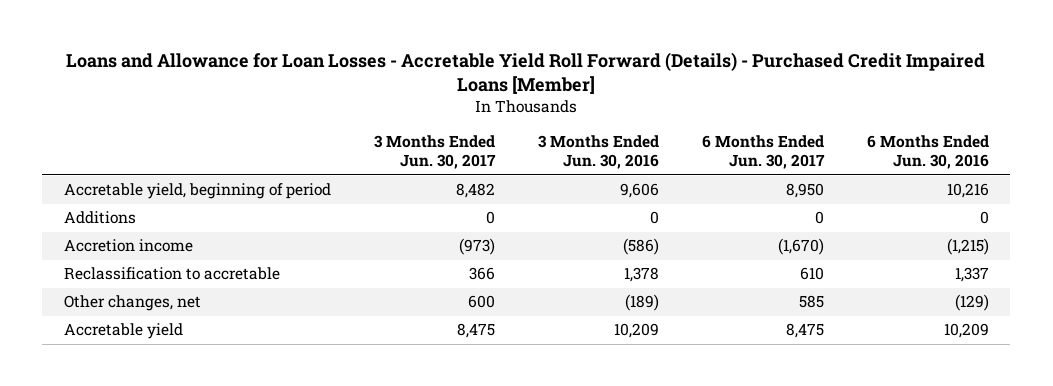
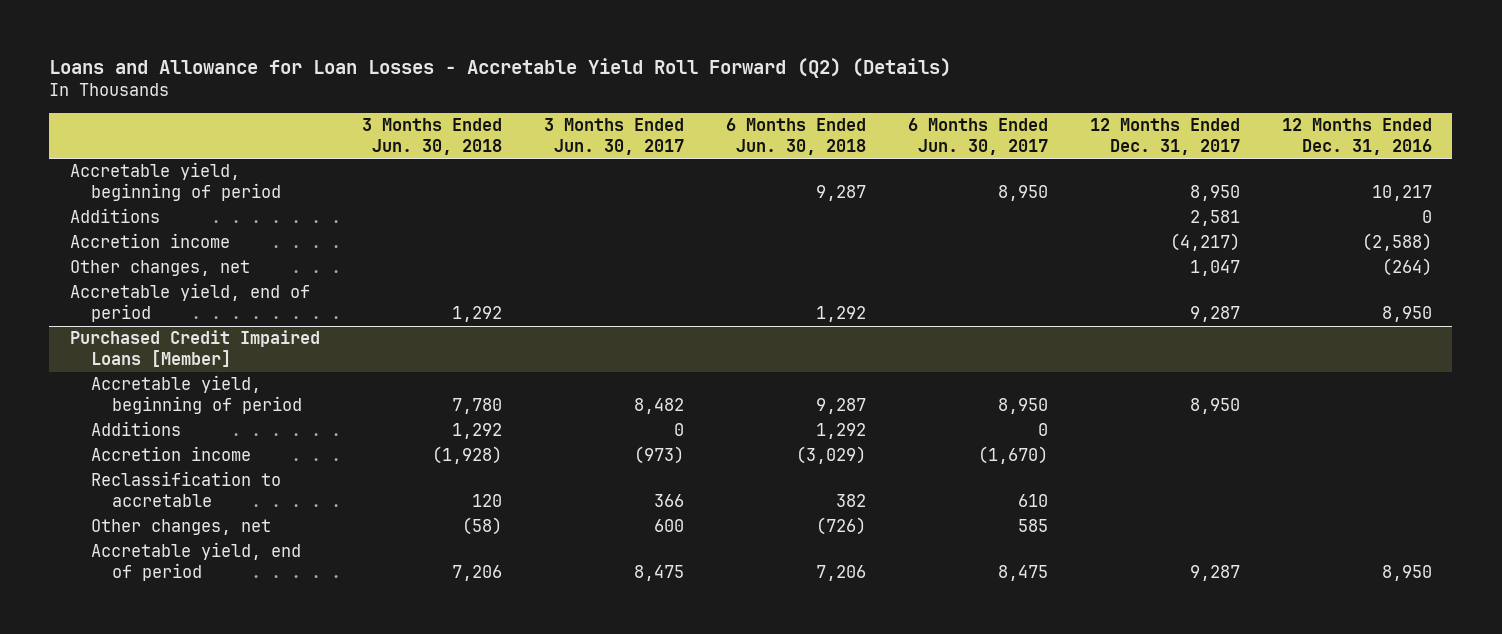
[66,51,986,94] Loans and Allowance for Loan Losses - Accretable Yield Roll Forward (Details) - Purchased Credit Impaired Loans [Member] -> [49,58,952,79] Loans and Allowance for Loan Losses - Accretable Yield Roll Forward (Q2) (Details)
[537,134,659,170] 3 Months Ended Jun. 30, 2016 -> none
[866,134,989,170] 6 Months Ended Jun. 30, 2016 -> none
none -> [361,118,502,155] 3 Months Ended Jun. 30, 2018
none -> [725,118,866,155] 6 Months Ended Jun. 30, 2018
none -> [1089,118,1240,155] 12 Months Ended Dec. 31, 2017
none -> [1281,118,1432,155] 12 Months Ended Dec. 31, 2016
none -> [70,162,281,202] Accretable yield, beginning of period
none -> [70,208,161,224] Additions
none -> [70,233,231,249] Accretion income
none -> [70,260,251,277] Other changes, net
none -> [70,283,311,323] Accretable yield, end of period
none -> [70,330,321,368] Purchased Credit Impaired Loans [Member]
[63,323,183,340] Accretable yield -> [90,542,301,582] Accretable yield, end of period

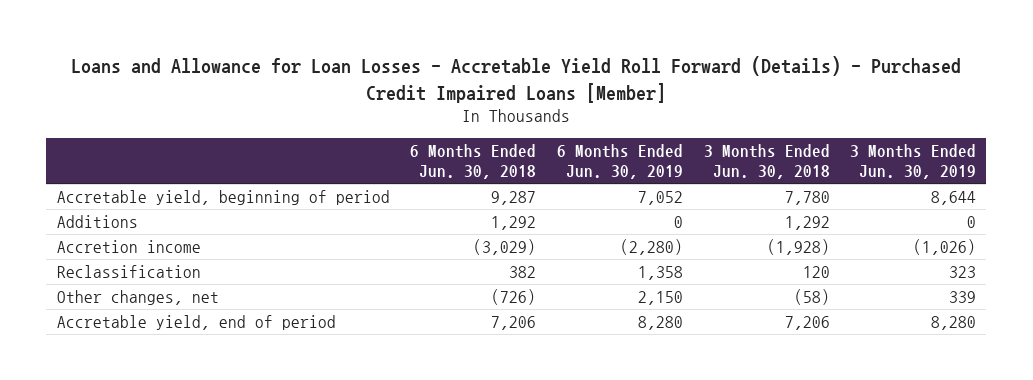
[49,58,952,79] Loans and Allowance for Loan Losses - Accretable Yield Roll Forward (Q2) (Details) -> [71,56,962,103] Loans and Allowance for Loan Losses - Accretable Yield Roll Forward (Details) - Purchased Credit Impaired Loans [Member]
[543,118,684,155] 3 Months Ended Jun. 30, 2017 -> none
[907,118,1048,155] 6 Months Ended Jun. 30, 2017 -> none
[1089,118,1240,155] 12 Months Ended Dec. 31, 2017 -> none
[1281,118,1432,155] 12 Months Ended Dec. 31, 2016 -> none
none -> [556,143,683,179] 6 Months Ended Jun. 30, 2019
none -> [850,143,977,179] 3 Months Ended Jun. 30, 2019
[70,162,281,202] Accretable yield, beginning of period -> none
[70,208,161,224] Additions -> none
[70,233,231,249] Accretion income -> none
[70,260,251,277] Other changes, net -> none
[70,283,311,323] Accretable yield, end of period -> none
[70,330,321,368] Purchased Credit Impaired Loans [Member] -> none
[90,471,281,508] Reclassification to accretable -> [56,264,201,278] Reclassification

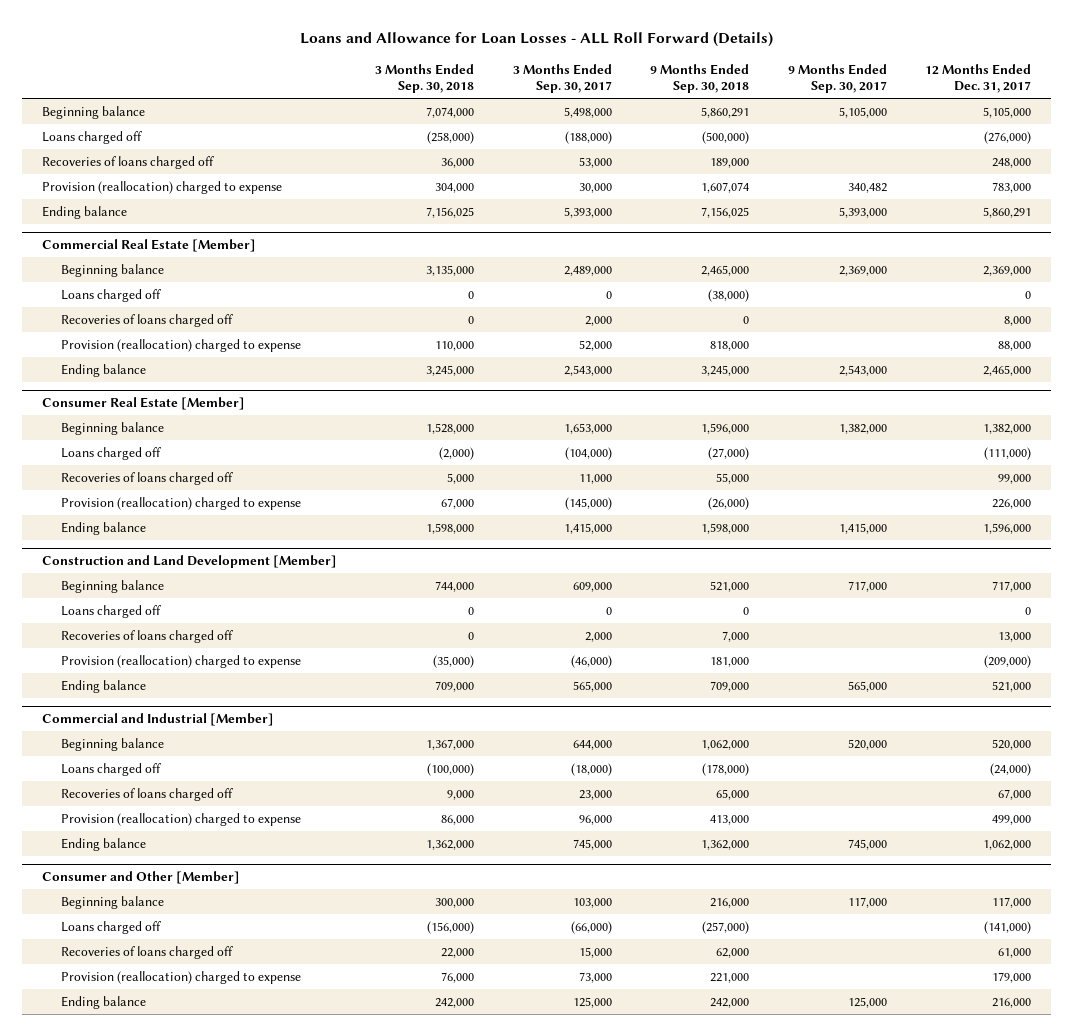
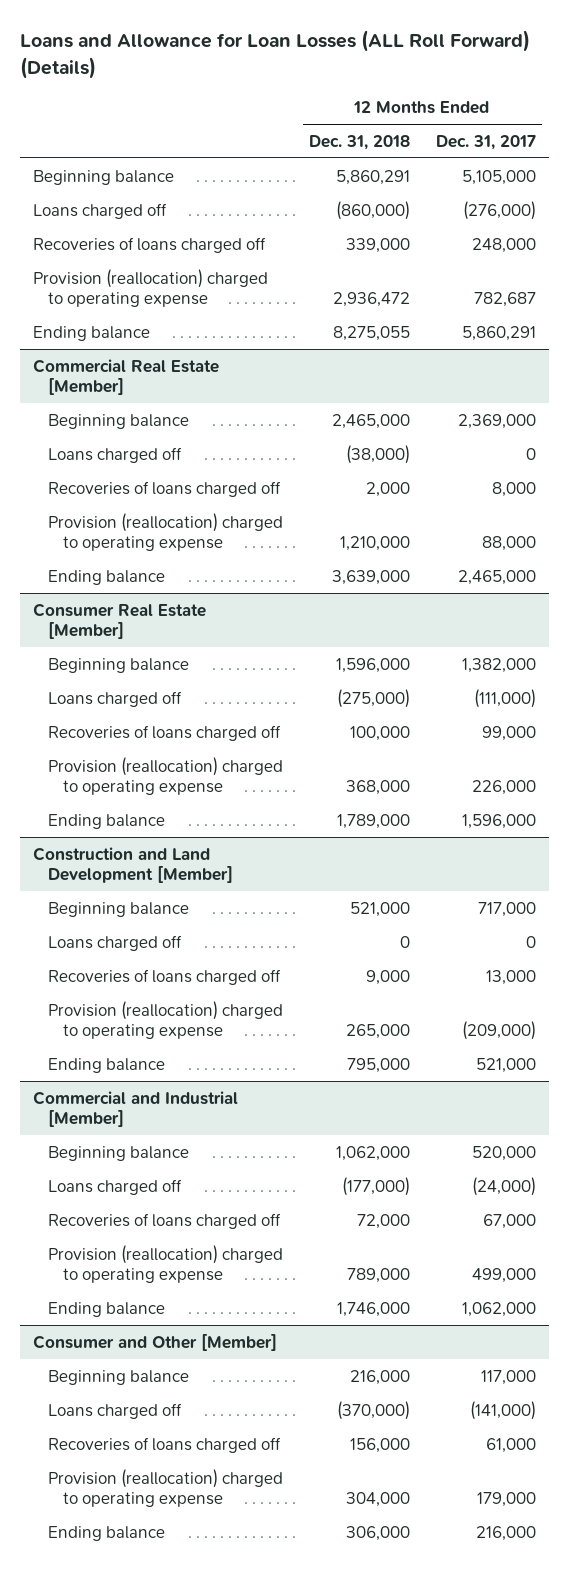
[299,32,773,48] Loans and Allowance for Loan Losses - ALL Roll Forward (Details) -> [20,30,531,79] Loans and Allowance for Loan Losses (ALL Roll Forward) (Details)
[375,63,475,94] 3 Months Ended Sep. 30, 2018 -> none
[512,63,612,94] 3 Months Ended Sep. 30, 2017 -> none
[650,63,750,94] 9 Months Ended Sep. 30, 2018 -> none
[787,63,887,94] 9 Months Ended Sep. 30, 2017 -> none
none -> [309,134,411,150] Dec. 31, 2018
[41,180,282,194] Provision (reallocation) charged to expense -> [33,268,269,307] Provision (reallocation) charged to operating expense
[992,181,1032,193] 783,000 -> [473,291,536,307] 782,687
[61,338,302,352] Provision (reallocation) charged to expense -> [48,512,284,551] Provision (reallocation) charged to operating expense
[61,496,302,510] Provision (reallocation) charged to expense -> [48,756,284,795] Provision (reallocation) charged to operating expense
[61,654,302,668] Provision (reallocation) charged to expense -> [48,1000,284,1039] Provision (reallocation) charged to operating expense
[61,812,302,826] Provision (reallocation) charged to expense -> [48,1244,284,1283] Provision (reallocation) charged to operating expense
[61,970,302,984] Provision (reallocation) charged to expense -> [48,1468,284,1507] Provision (reallocation) charged to operating expense

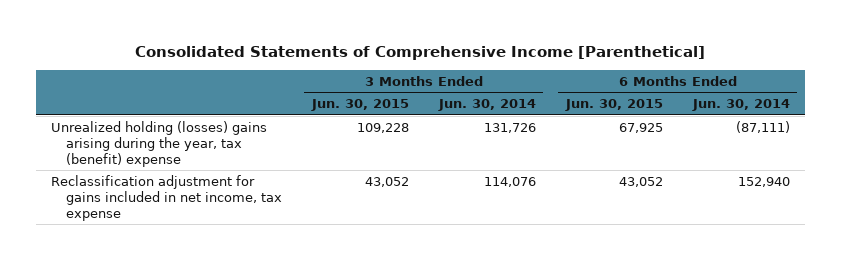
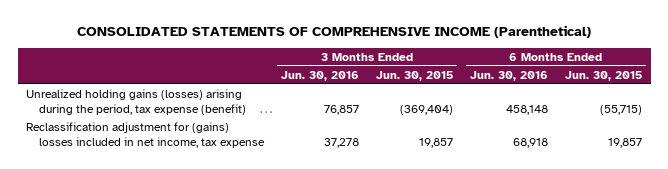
[135,45,706,60] Consolidated Statements of Comprehensive Income [Parenthetical] -> [77,25,592,39] CONSOLIDATED STATEMENTS OF COMPREHENSIVE INCOME (Parenthetical)
[437,99,536,112] Jun. 30, 2014 -> none
[691,99,790,112] Jun. 30, 2014 -> none
none -> [280,70,359,81] Jun. 30, 2016
none -> [469,70,548,81] Jun. 30, 2016
[51,121,268,167] Unrealized holding (losses) gains arising during the year, tax (benefit) expense -> [26,88,246,115] Unrealized holding gains (losses) arising during the period, tax expense (benefit)
[356,123,409,134] 109,228 -> [399,104,453,115] (369,404)
[618,123,663,134] 67,925 -> [600,104,643,115] (55,715)
[51,175,282,221] Reclassification adjustment for gains included in net income, tax expense -> [26,121,265,148] Reclassification adjustment for (gains) losses included in net income, tax expense
[364,177,409,188] 43,052 -> [418,137,453,148] 19,857
[618,177,663,188] 43,052 -> [608,137,643,148] 19,857

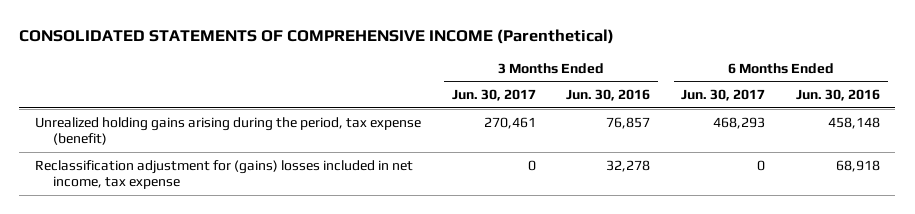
[375,70,453,81] Jun. 30, 2015 -> none
[565,70,643,81] Jun. 30, 2015 -> none
none -> [451,89,536,102] Jun. 30, 2017
none -> [681,89,766,102] Jun. 30, 2017
[26,88,246,115] Unrealized holding gains (losses) arising during the period, tax expense (benefit) -> [34,116,421,146] Unrealized holding gains arising during the period, tax expense (benefit)
[323,137,359,148] 37,278 -> [606,159,651,172] 32,278

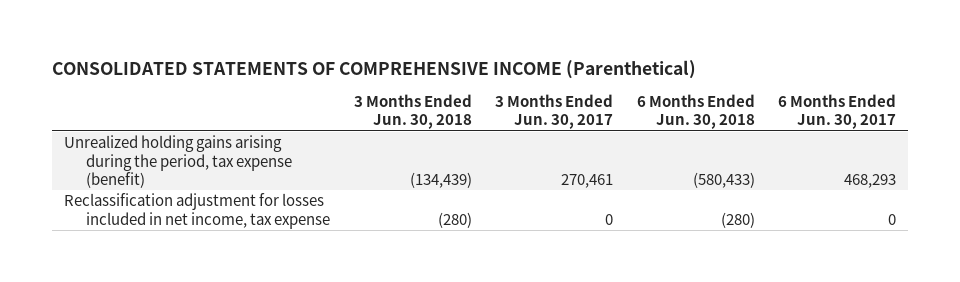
[566,89,651,102] Jun. 30, 2016 -> none
[796,89,881,102] Jun. 30, 2016 -> none
none -> [353,93,472,129] 3 Months Ended Jun. 30, 2018
none -> [636,93,755,129] 6 Months Ended Jun. 30, 2018
[34,159,413,190] Reclassification adjustment for (gains) losses included in net income, tax expense -> [63,193,331,229] Reclassification adjustment for losses included in net income, tax expense

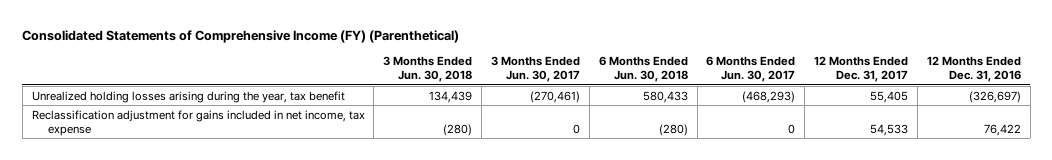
[52,60,697,80] CONSOLIDATED STATEMENTS OF COMPREHENSIVE INCOME (Parenthetical) -> [22,30,460,44] Consolidated Statements of Comprehensive Income (FY) (Parenthetical)
none -> [814,56,909,83] 12 Months Ended Dec. 31, 2017
none -> [926,56,1021,83] 12 Months Ended Dec. 31, 2016
[63,135,293,188] Unrealized holding gains arising during the period, tax expense (benefit) -> [31,90,345,103] Unrealized holding losses arising during the year, tax benefit
[409,171,472,188] (134,439) -> [429,90,473,103] 134,439
[561,173,614,188] 270,461 -> [530,90,581,103] (270,461)
[692,171,755,188] (580,433) -> [642,90,688,103] 580,433
[844,173,897,188] 468,293 -> [742,90,796,103] (468,293)
[63,193,331,229] Reclassification adjustment for losses included in net income, tax expense -> [31,109,365,136] Reclassification adjustment for gains included in net income, tax expense

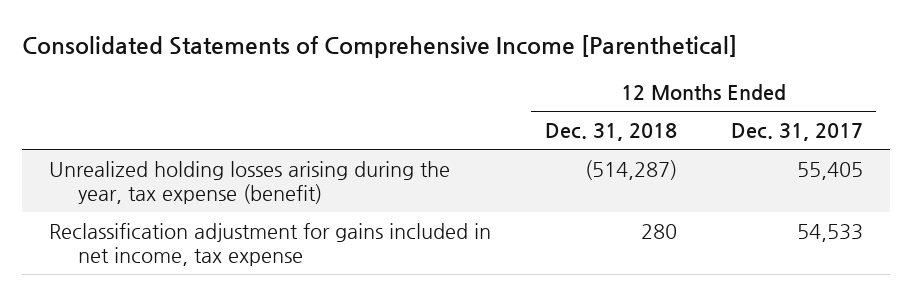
[22,30,460,44] Consolidated Statements of Comprehensive Income (FY) (Parenthetical) -> [21,34,737,58] Consolidated Statements of Comprehensive Income [Parenthetical]
[383,56,473,83] 3 Months Ended Jun. 30, 2018 -> none
[491,56,581,83] 3 Months Ended Jun. 30, 2017 -> none
[598,56,688,83] 6 Months Ended Jun. 30, 2018 -> none
[706,56,796,83] 6 Months Ended Jun. 30, 2017 -> none
[926,56,1021,83] 12 Months Ended Dec. 31, 2016 -> none
none -> [544,123,677,142] Dec. 31, 2018
[31,90,345,103] Unrealized holding losses arising during the year, tax benefit -> [48,161,450,205] Unrealized holding losses arising during the year, tax expense (benefit)

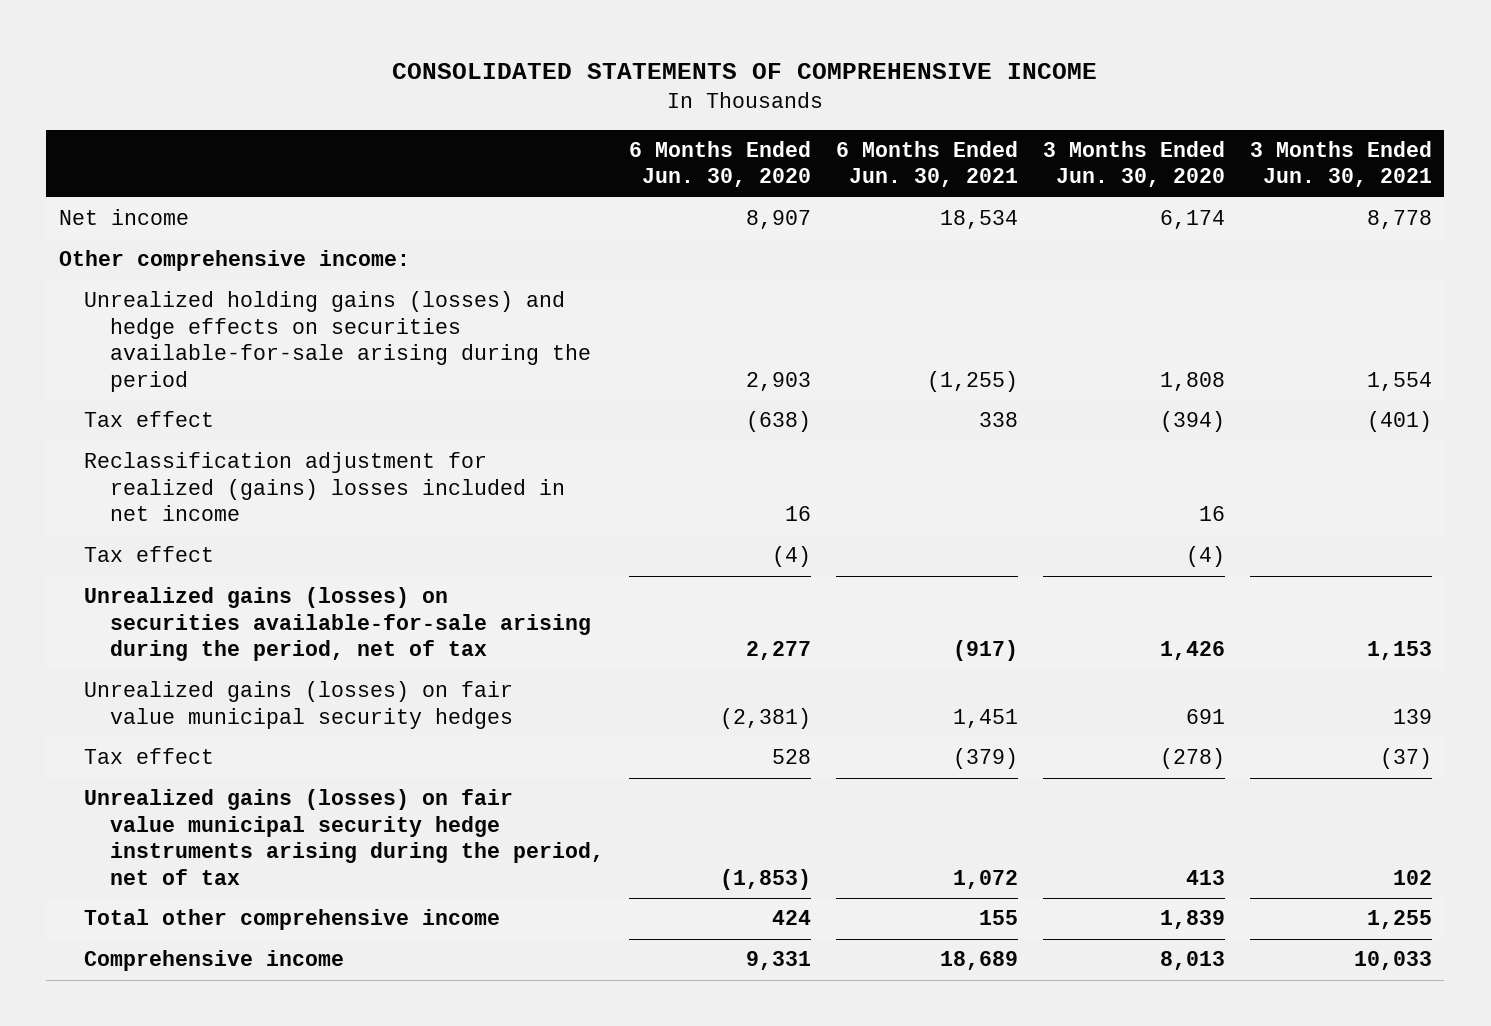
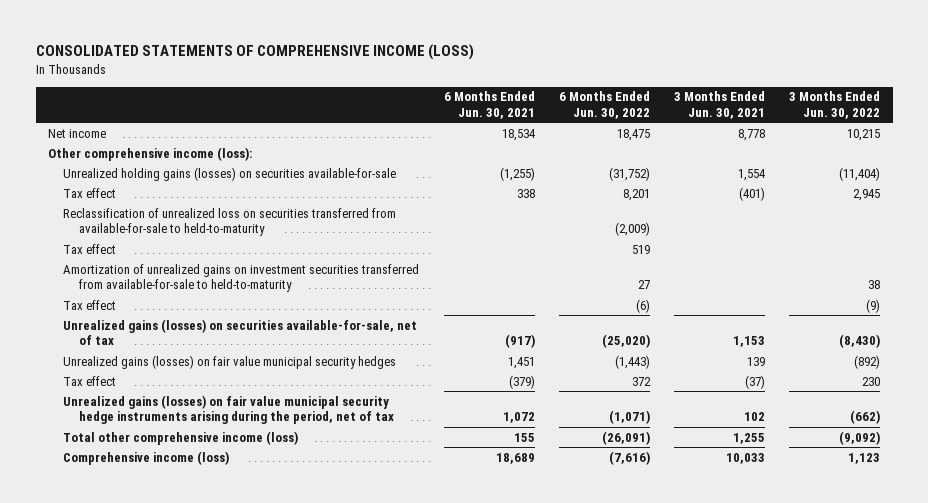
[392,63,1098,80] CONSOLIDATED STATEMENTS OF COMPREHENSIVE INCOME -> [35,43,474,60] CONSOLIDATED STATEMENTS OF COMPREHENSIVE INCOME (LOSS)
[628,140,811,188] 6 Months Ended Jun. 30, 2020 -> none
[1042,140,1225,188] 3 Months Ended Jun. 30, 2020 -> none
none -> [558,91,650,119] 6 Months Ended Jun. 30, 2022
none -> [789,91,881,119] 3 Months Ended Jun. 30, 2022
[58,250,410,272] Other comprehensive income: -> [47,146,252,161] Other comprehensive income (loss):
[84,291,592,392] Unrealized holding gains (losses) and hedge effects on securities available-for-sale arising during the period -> [63,166,397,181] Unrealized holding gains (losses) on securities available-for-sale
[84,452,566,522] Reclassification adjustment for realized (gains) losses included in net income -> none
none -> [63,207,397,237] Reclassification of unrealized loss on securities transferred from available-for-sale to held-to-maturity
none -> [63,263,420,293] Amortization of unrealized gains on investment securities transferred from available-for-sale to held-to-maturity
none -> [63,299,117,310] Tax effect
[84,587,592,662] Unrealized gains (losses) on securities available-for-sale arising during the period, net of tax -> [63,318,418,346] Unrealized gains (losses) on securities available-for-sale, net of tax
[84,909,501,931] Total other comprehensive income -> [63,430,299,445] Total other comprehensive income (loss)
[84,950,345,972] Comprehensive income -> [63,450,230,465] Comprehensive income (loss)

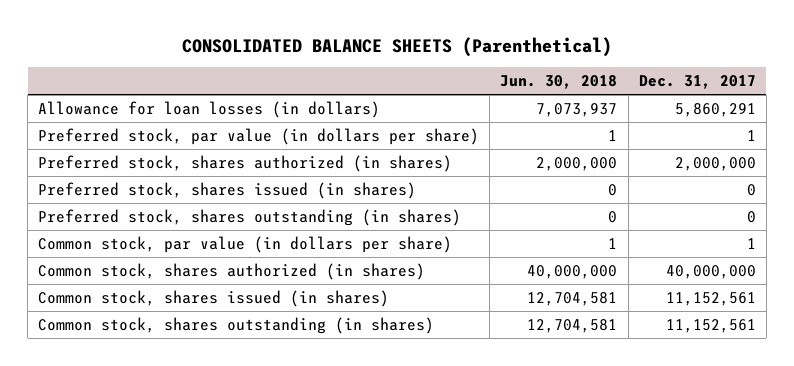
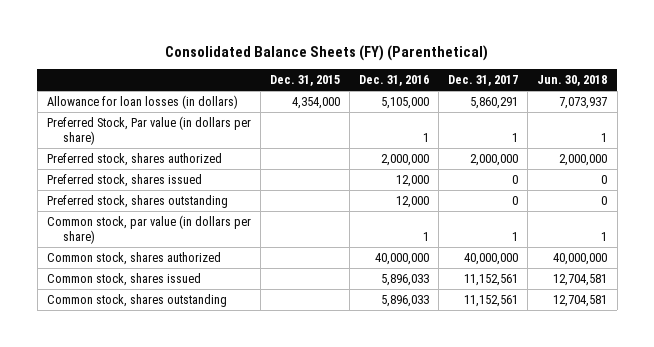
[181,36,612,57] CONSOLIDATED BALANCE SHEETS (Parenthetical) -> [165,44,489,61] Consolidated Balance Sheets (FY) (Parenthetical)
none -> [269,75,340,87] Dec. 31, 2015
none -> [359,75,430,87] Dec. 31, 2016
[38,127,480,145] Preferred stock, par value (in dollars per share) -> [46,115,251,145] Preferred Stock, Par value (in dollars per share)
[38,154,453,172] Preferred stock, shares authorized (in shares) -> [46,152,222,166] Preferred stock, shares authorized
[38,181,417,199] Preferred stock, shares issued (in shares) -> [46,173,202,187] Preferred stock, shares issued
[38,208,462,226] Preferred stock, shares outstanding (in shares) -> [46,194,228,208] Preferred stock, shares outstanding
[38,262,426,280] Common stock, shares authorized (in shares) -> [46,251,221,265] Common stock, shares authorized
[38,289,390,307] Common stock, shares issued (in shares) -> [46,272,201,286] Common stock, shares issued
[38,316,435,334] Common stock, shares outstanding (in shares) -> [46,293,227,307] Common stock, shares outstanding

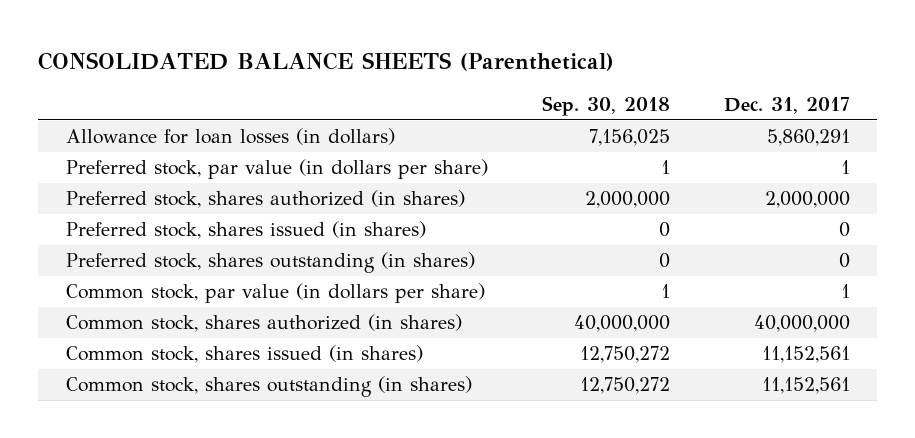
[165,44,489,61] Consolidated Balance Sheets (FY) (Parenthetical) -> [38,51,615,71] CONSOLIDATED BALANCE SHEETS (Parenthetical)
[269,75,340,87] Dec. 31, 2015 -> none
[359,75,430,87] Dec. 31, 2016 -> none
[537,75,608,87] Jun. 30, 2018 -> none
none -> [541,95,670,116] Sep. 30, 2018
[46,115,251,145] Preferred Stock, Par value (in dollars per share) -> [65,159,488,180] Preferred stock, par value (in dollars per share)
[46,152,222,166] Preferred stock, shares authorized -> [65,190,465,209] Preferred stock, shares authorized (in shares)
[46,173,202,187] Preferred stock, shares issued -> [65,221,426,240] Preferred stock, shares issued (in shares)
[46,194,228,208] Preferred stock, shares outstanding -> [65,252,475,274] Preferred stock, shares outstanding (in shares)
[46,251,221,265] Common stock, shares authorized -> [65,314,462,333] Common stock, shares authorized (in shares)
[46,272,201,286] Common stock, shares issued -> [65,345,423,364] Common stock, shares issued (in shares)
[46,293,227,307] Common stock, shares outstanding -> [65,376,472,398] Common stock, shares outstanding (in shares)

